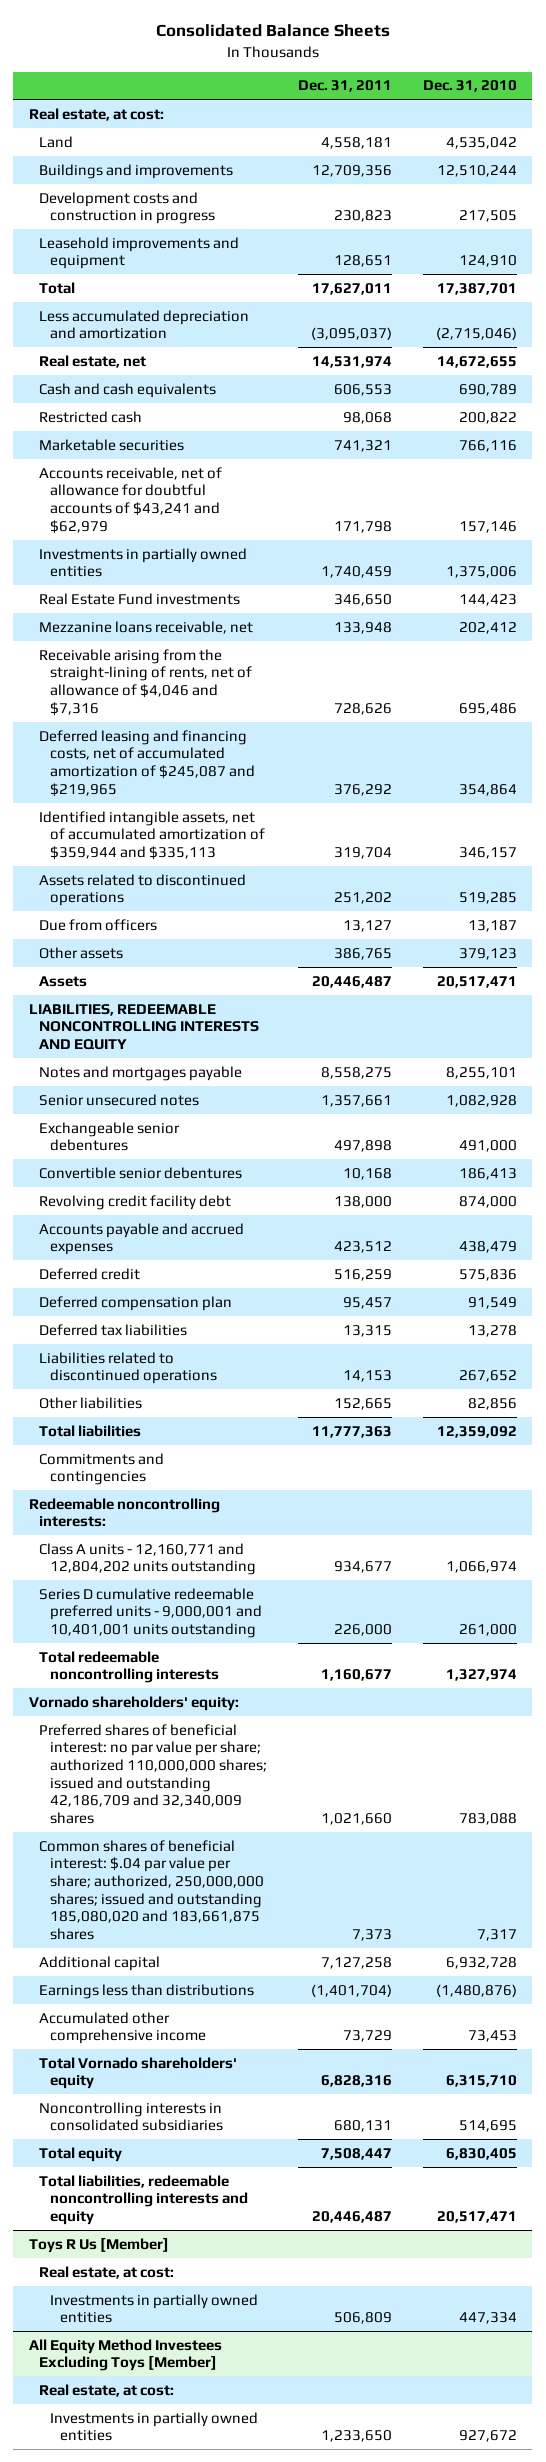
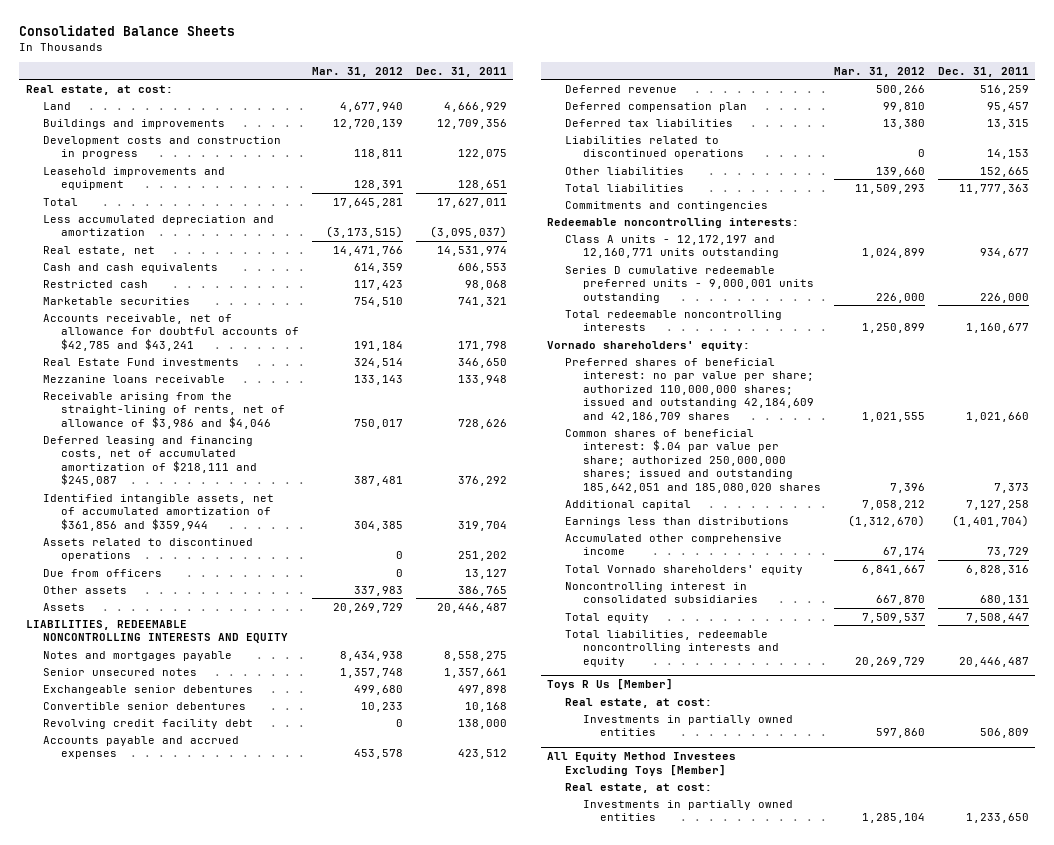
[422,80,517,93] Dec. 31, 2010 -> none
none -> [311,66,403,77] Mar. 31, 2012
[320,136,392,149] 4,558,181 -> [443,101,507,112] 4,666,929
[333,210,392,223] 230,823 -> [457,149,507,160] 122,075
[39,547,248,578] Investments in partially owned entities -> none
[39,466,223,534] Accounts receivable, net of allowance for doubtful accounts of $43,241 and $62,979 -> [43,313,299,351] Accounts receivable, net of allowance for doubtful accounts of $42,785 and $43,241
[39,620,254,634] Mezzanine loans receivable, net -> [43,374,226,383] Mezzanine loans receivable
[39,648,252,716] Receivable arising from the straight-lining of rents, net of allowance of $4,046 and $7,316 -> [43,391,285,429] Receivable arising from the straight-lining of rents, net of allowance of $3,986 and $4,046
[39,729,255,797] Deferred leasing and financing costs, net of accumulated amortization of $245,087 and $219,965 -> [43,435,257,487] Deferred leasing and financing costs, net of accumulated amortization of $218,111 and $245,087
[39,810,265,860] Identified intangible assets, net of accumulated amortization of $359,944 and $335,113 -> [43,493,275,531] Identified intangible assets, net of accumulated amortization of $361,856 and $359,944
[39,1267,141,1280] Deferred credit -> [565,84,678,93] Deferred revenue
[39,1542,256,1576] Class A units - 12,160,771 and 12,804,202 units outstanding -> [565,234,779,259] Class A units - 12,172,197 and 12,160,771 units outstanding
[39,1587,262,1638] Series D cumulative redeemable preferred units - 9,000,001 and 10,401,001 units outstanding -> [565,265,814,303] Series D cumulative redeemable preferred units - 9,000,001 units outstanding
[39,1723,267,1824] Preferred shares of beneficial interest: no par value per share; authorized 110,000,000 shares; issued and outstanding 42,186,709 and 32,340,009 shares -> [565,357,814,422] Preferred shares of beneficial interest: no par value per share; authorized 110,000,000 shares; issued and outstanding 42,184,609 and 42,186,709 shares
[39,1839,264,1940] Common shares of beneficial interest: $.04 par value per share; authorized, 250,000,000 shares; issued and outstanding 185,080,020 and 183,661,875 shares -> [565,428,821,493] Common shares of beneficial interest: $.04 par value per share; authorized 250,000,000 shares; issued and outstanding 185,642,051 and 185,080,020 shares
[39,2101,223,2132] Noncontrolling interests in consolidated subsidiaries -> [565,581,758,604] Noncontrolling interest in consolidated subsidiaries

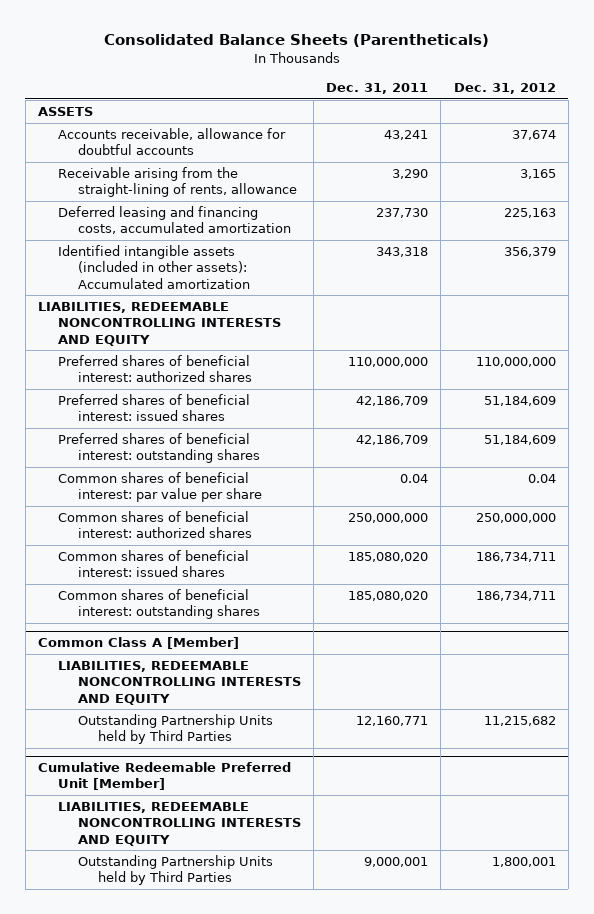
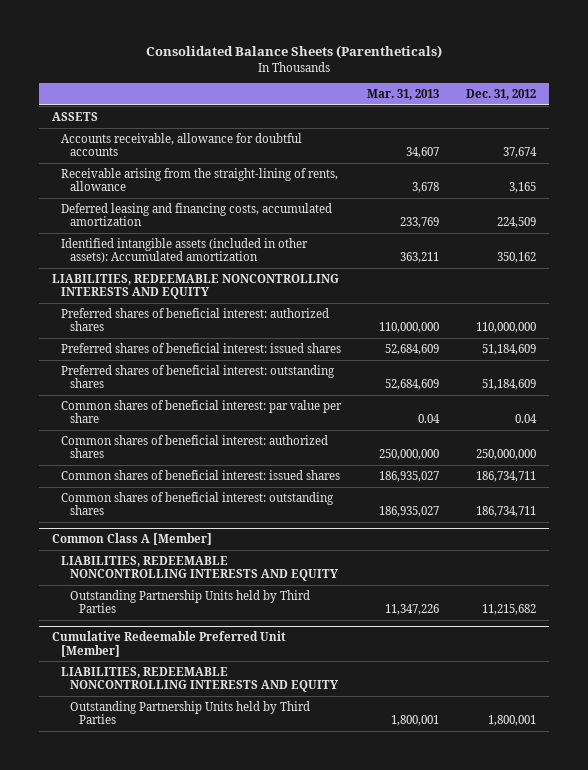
[326,83,429,95] Dec. 31, 2011 -> none
none -> [367,88,440,100] Mar. 31, 2013
[503,208,556,219] 225,163 -> [496,217,536,229] 224,509
[503,247,556,258] 356,379 -> [496,252,536,264] 350,162

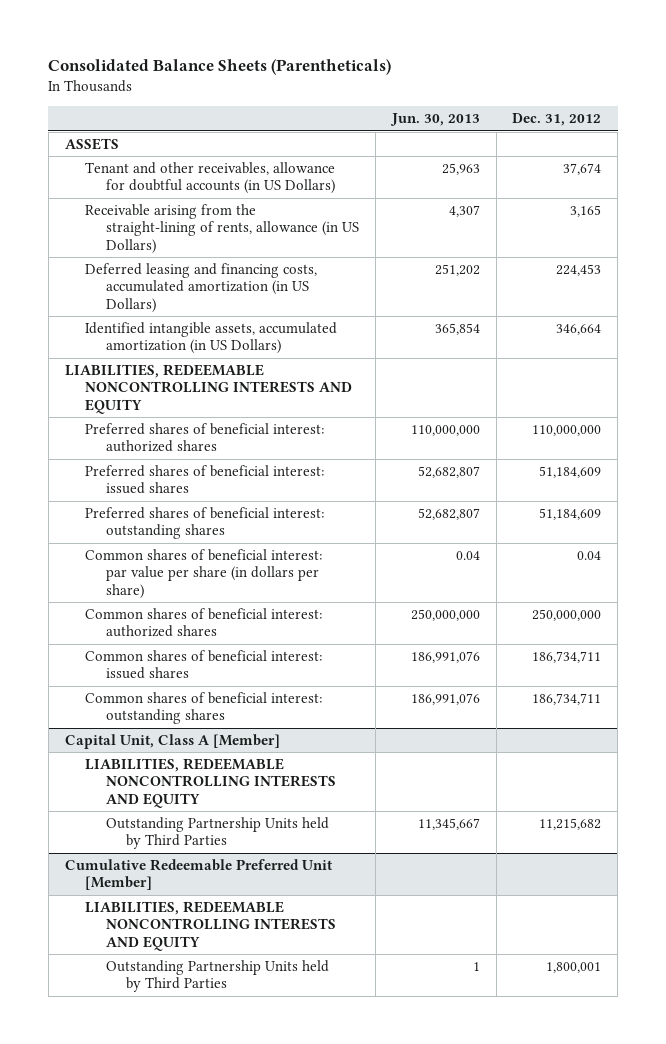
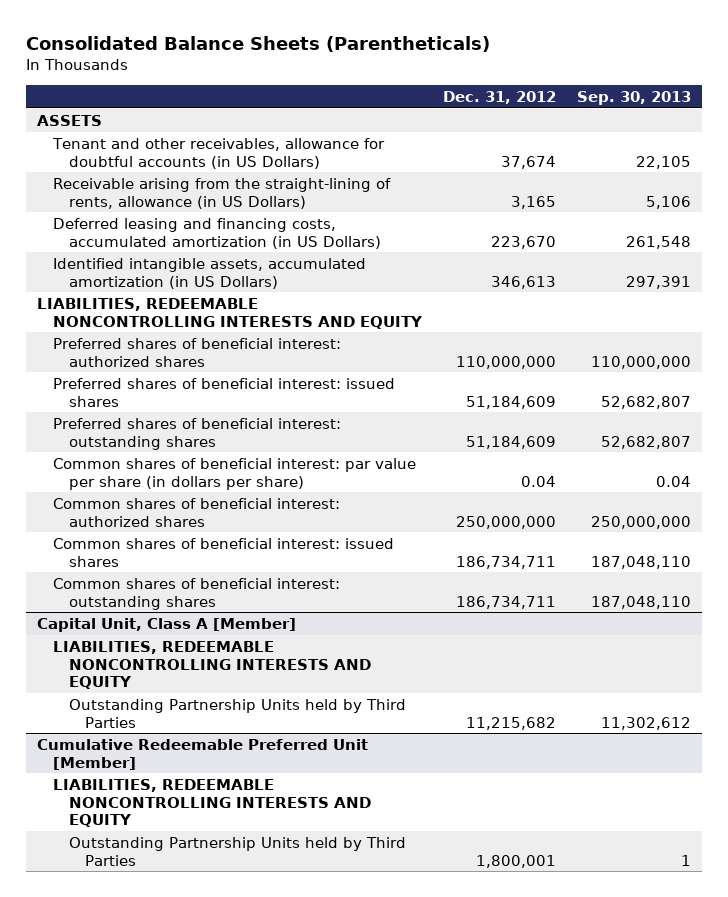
[389,113,480,127] Jun. 30, 2013 -> none
none -> [577,90,692,105] Sep. 30, 2013
[556,264,602,277] 224,453 -> [491,235,557,249] 223,670
[556,324,602,336] 346,664 -> [491,275,557,289] 346,613

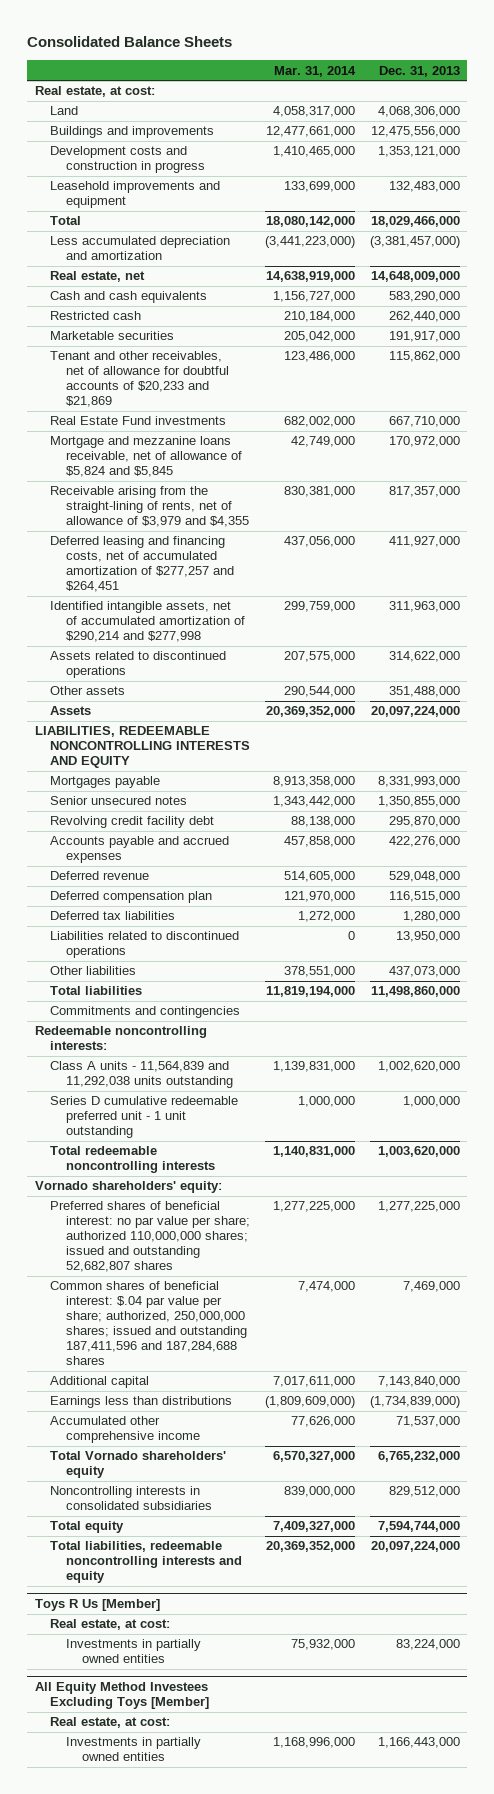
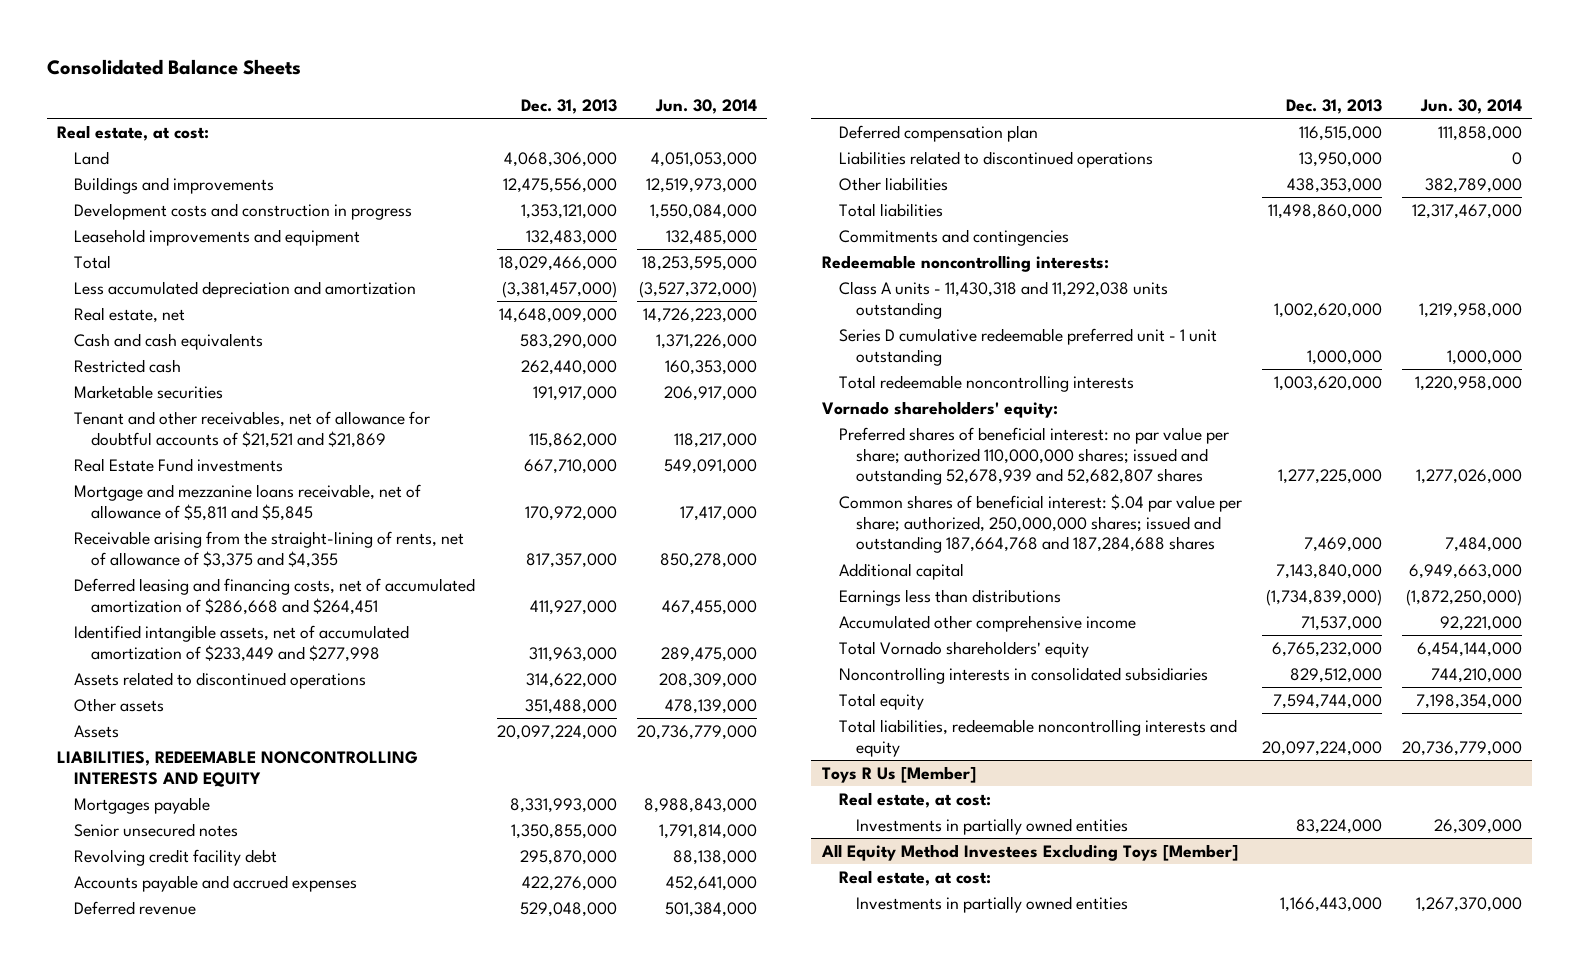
[274,65,357,77] Mar. 31, 2014 -> none
none -> [655,98,758,114] Jun. 30, 2014
[50,351,230,408] Tenant and other receivables, net of allowance for doubtful accounts of $20,233 and $21,869 -> [73,411,430,448] Tenant and other receivables, net of allowance for doubtful accounts of $21,521 and $21,869
[50,436,243,478] Mortgage and mezzanine loans receivable, net of allowance of $5,824 and $5,845 -> [73,484,421,521] Mortgage and mezzanine loans receivable, net of allowance of $5,811 and $5,845
[50,486,250,528] Receivable arising from the straight-lining of rents, net of allowance of $3,979 and $4,355 -> [73,531,464,568] Receivable arising from the straight-lining of rents, net of allowance of $3,375 and $4,355
[50,536,235,593] Deferred leasing and financing costs, net of accumulated amortization of $277,257 and $264,451 -> [73,578,475,615] Deferred leasing and financing costs, net of accumulated amortization of $286,668 and $264,451
[50,601,246,643] Identified intangible assets, net of accumulated amortization of $290,214 and $277,998 -> [73,625,409,662] Identified intangible assets, net of accumulated amortization of $233,449 and $277,998
[50,911,176,921] Deferred tax liabilities -> none
[388,966,460,978] 437,073,000 -> [1286,178,1382,194] 438,353,000
[50,1061,234,1089] Class A units - 11,564,839 and 11,292,038 units outstanding -> [838,281,1168,319] Class A units - 11,430,318 and 11,292,038 units outstanding
[50,1201,251,1273] Preferred shares of beneficial interest: no par value per share; authorized 110,000,000 shares; issued and outstanding 52,682,807 shares -> [838,427,1229,486] Preferred shares of beneficial interest: no par value per share; authorized 110,000,000 shares; issued and outstanding 52,678,939 and 52,682,807 shares
[50,1281,248,1366] Common shares of beneficial interest: $.04 par value per share; authorized, 250,000,000 shares; issued and outstanding 187,411,596 and 187,284,688 shares -> [838,494,1242,554] Common shares of beneficial interest: $.04 par value per share; authorized, 250,000,000 shares; issued and outstanding 187,664,768 and 187,284,688 shares

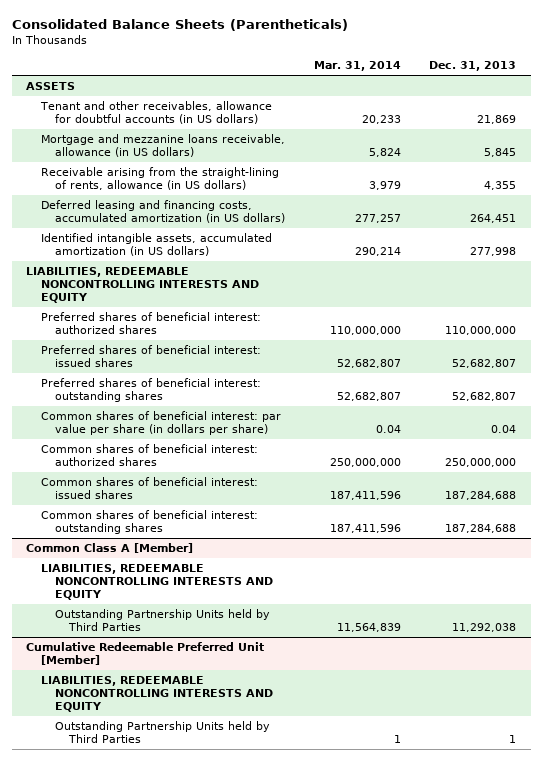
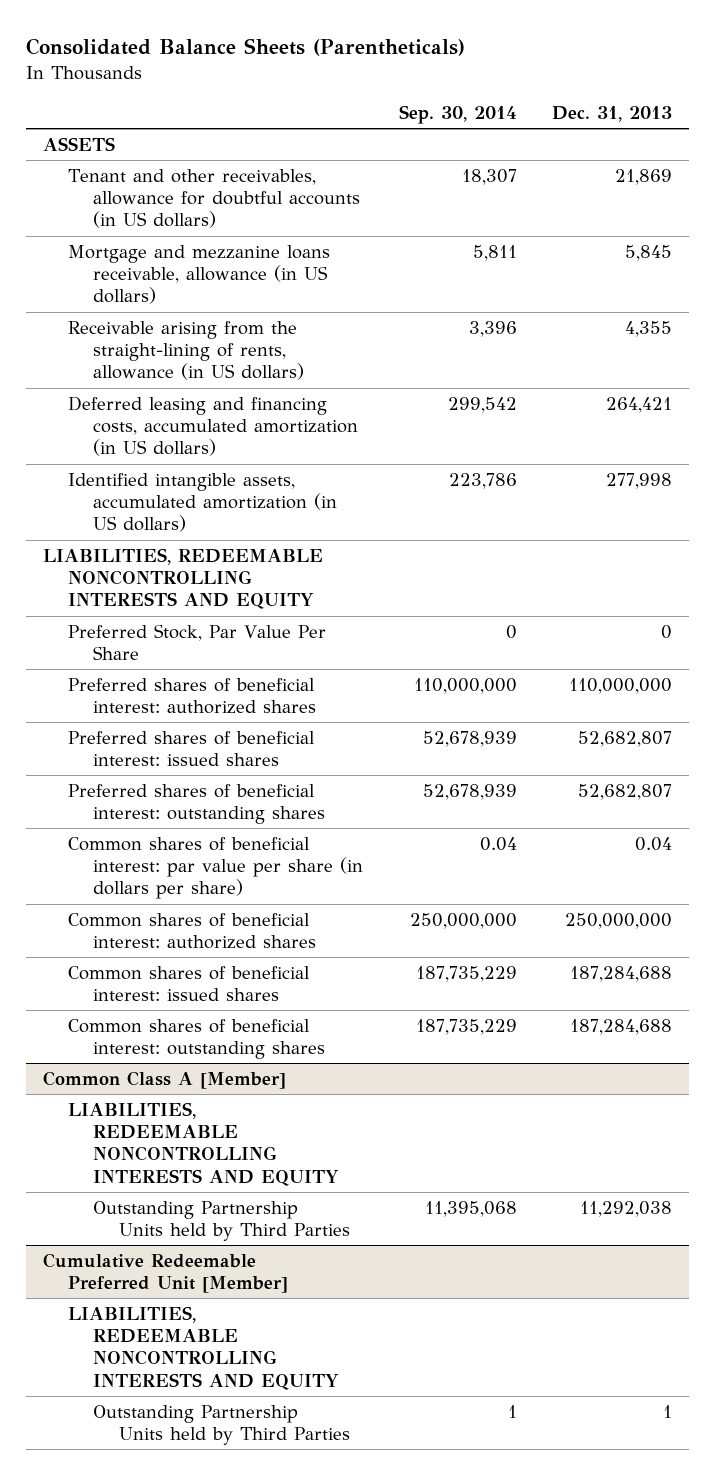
[313,61,401,72] Mar. 31, 2014 -> none
none -> [398,105,517,125] Sep. 30, 2014
[470,214,517,224] 264,451 -> [605,396,672,413] 264,421
none -> [68,623,327,661] Preferred Stock, Par Value Per Share

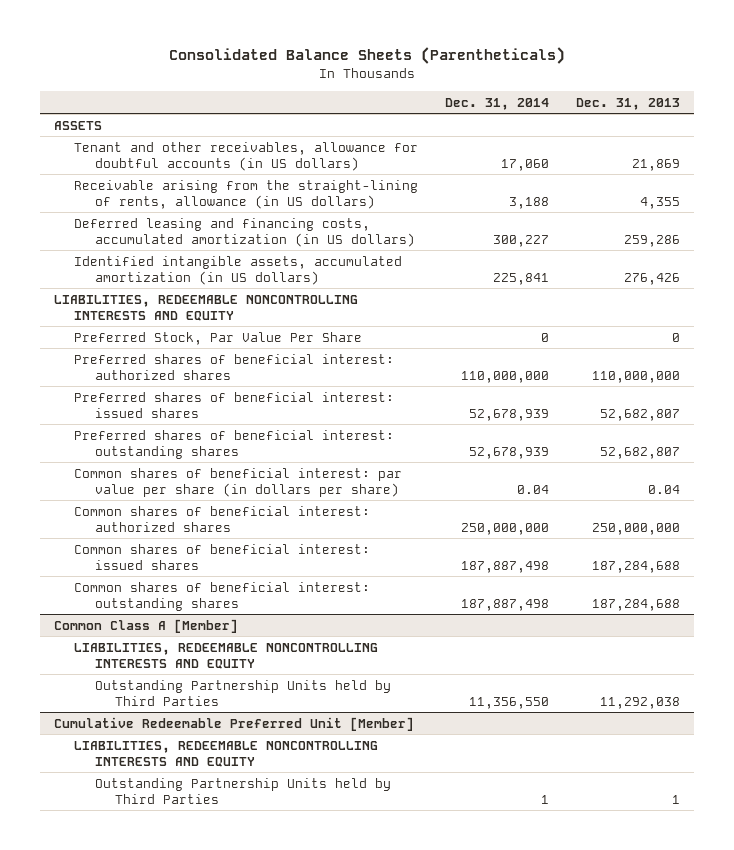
[398,105,517,125] Sep. 30, 2014 -> none
none -> [445,97,550,110] Dec. 31, 2014
[68,244,331,305] Mortgage and mezzanine loans receivable, allowance (in US dollars) -> none
[605,396,672,413] 264,421 -> [624,234,681,247] 259,286
[605,472,672,489] 277,998 -> [624,272,681,285] 276,426

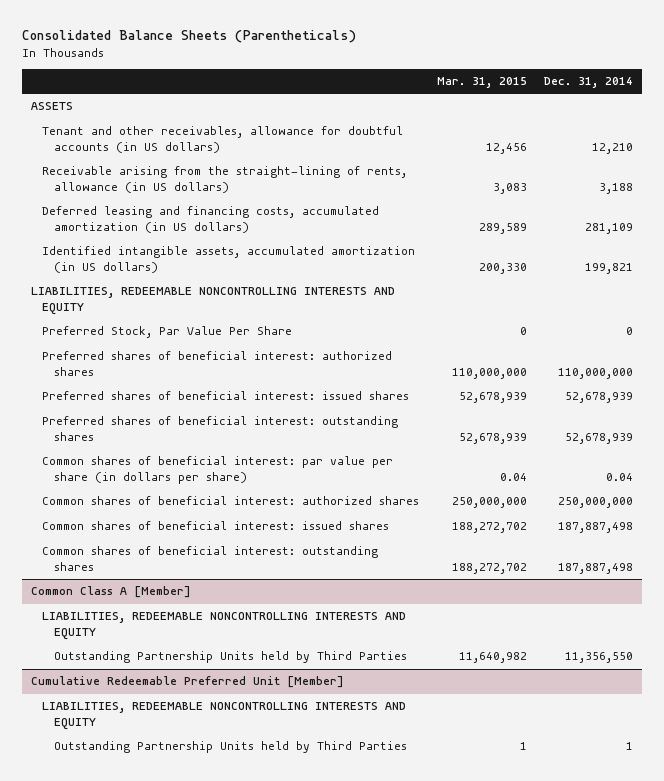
[576,97,681,110] Dec. 31, 2013 -> none
none -> [436,77,527,89] Mar. 31, 2015
[501,158,550,171] 17,060 -> [592,142,634,154] 12,210
[493,234,550,247] 300,227 -> [585,222,634,234] 281,109
[493,272,550,285] 225,841 -> [585,262,634,274] 199,821

